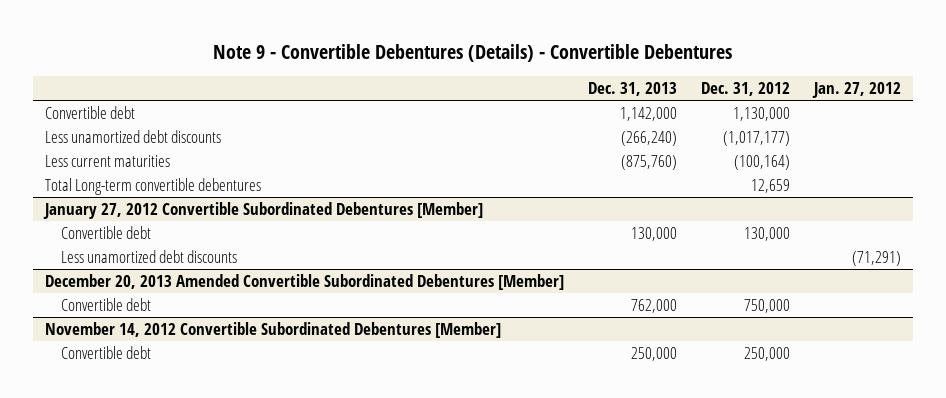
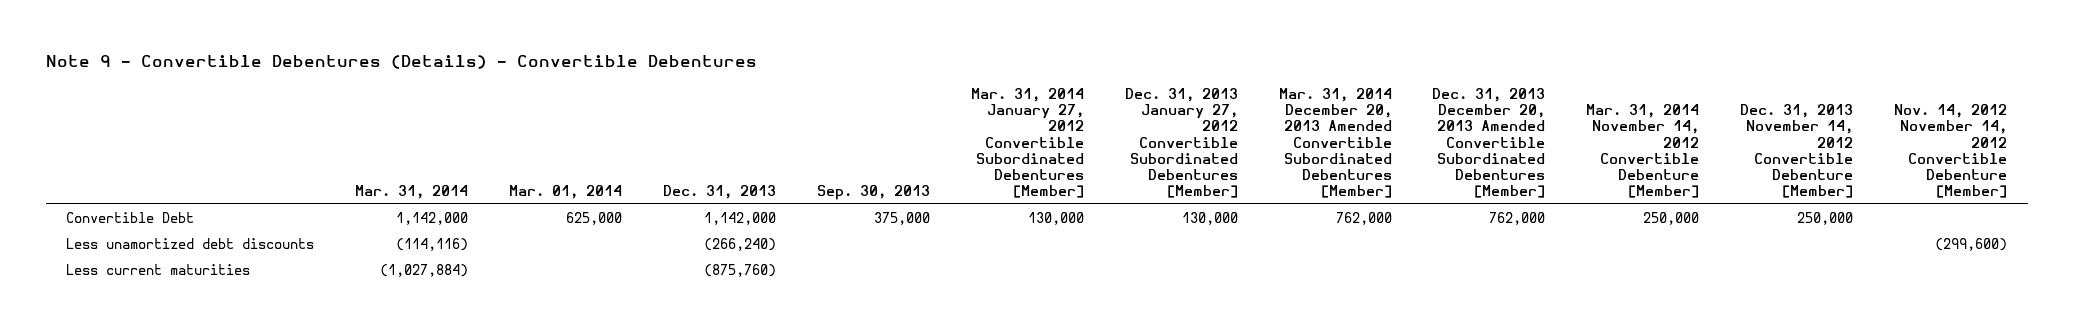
[700,82,790,97] Dec. 31, 2012 -> none
[811,82,901,99] Jan. 27, 2012 -> none
none -> [355,185,469,200] Mar. 31, 2014
none -> [509,185,623,200] Mar. 01, 2014
none -> [816,185,930,201] Sep. 30, 2013
none -> [970,87,1084,199] Mar. 31, 2014 January 27, 2012 Convertible Subordinated Debentures [Member]
none -> [1124,87,1238,199] Dec. 31, 2013 January 27, 2012 Convertible Subordinated Debentures [Member]
none -> [1278,87,1392,199] Mar. 31, 2014 December 20, 2013 Amended Convertible Subordinated Debentures [Member]
none -> [1432,87,1546,199] Dec. 31, 2013 December 20, 2013 Amended Convertible Subordinated Debentures [Member]
none -> [1586,104,1700,199] Mar. 31, 2014 November 14, 2012 Convertible Debenture [Member]
none -> [1740,104,1854,199] Dec. 31, 2013 November 14, 2012 Convertible Debenture [Member]
none -> [1894,104,2008,199] Nov. 14, 2012 November 14, 2012 Convertible Debenture [Member]
[45,105,136,119] Convertible debt -> [66,212,195,224] Convertible Debt
[45,177,262,195] Total Long-term convertible debentures -> none
[43,201,484,219] January 27, 2012 Convertible Subordinated Debentures [Member] -> none
[61,225,152,239] Convertible debt -> none
[61,249,238,263] Less unamortized debt discounts -> none
[45,273,565,290] December 20, 2013 Amended Convertible Subordinated Debentures [Member] -> none
[61,297,152,311] Convertible debt -> none
[45,321,502,338] November 14, 2012 Convertible Subordinated Debentures [Member] -> none
[61,345,152,359] Convertible debt -> none

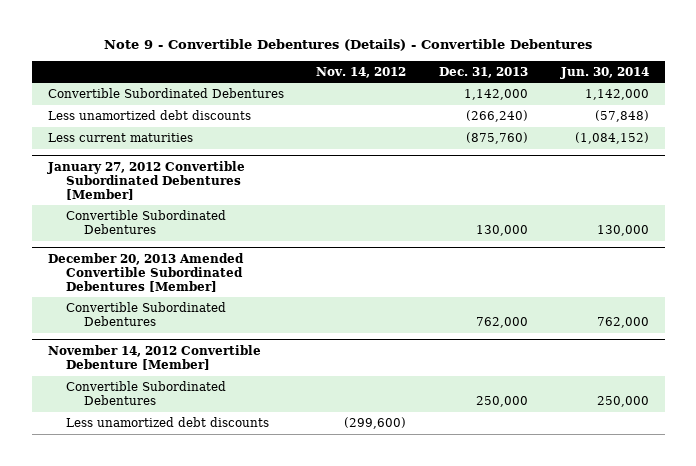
[355,185,469,200] Mar. 31, 2014 -> none
[509,185,623,200] Mar. 01, 2014 -> none
[816,185,930,201] Sep. 30, 2013 -> none
[970,87,1084,199] Mar. 31, 2014 January 27, 2012 Convertible Subordinated Debentures [Member] -> none
[1124,87,1238,199] Dec. 31, 2013 January 27, 2012 Convertible Subordinated Debentures [Member] -> none
[1278,87,1392,199] Mar. 31, 2014 December 20, 2013 Amended Convertible Subordinated Debentures [Member] -> none
[1432,87,1546,199] Dec. 31, 2013 December 20, 2013 Amended Convertible Subordinated Debentures [Member] -> none
[1586,104,1700,199] Mar. 31, 2014 November 14, 2012 Convertible Debenture [Member] -> none
[1740,104,1854,199] Dec. 31, 2013 November 14, 2012 Convertible Debenture [Member] -> none
[1894,104,2008,199] Nov. 14, 2012 November 14, 2012 Convertible Debenture [Member] -> none
none -> [316,66,407,78] Nov. 14, 2012
none -> [559,66,649,79] Jun. 30, 2014
[66,212,195,224] Convertible Debt -> [47,88,284,99] Convertible Subordinated Debentures
none -> [46,160,245,200] January 27, 2012 Convertible Subordinated Debentures [Member]
none -> [66,210,227,234] Convertible Subordinated Debentures
none -> [47,252,244,292] December 20, 2013 Amended Convertible Subordinated Debentures [Member]
none -> [66,302,227,326] Convertible Subordinated Debentures
none -> [47,344,261,370] November 14, 2012 Convertible Debenture [Member]
none -> [66,381,227,405] Convertible Subordinated Debentures
none -> [66,417,270,428] Less unamortized debt discounts

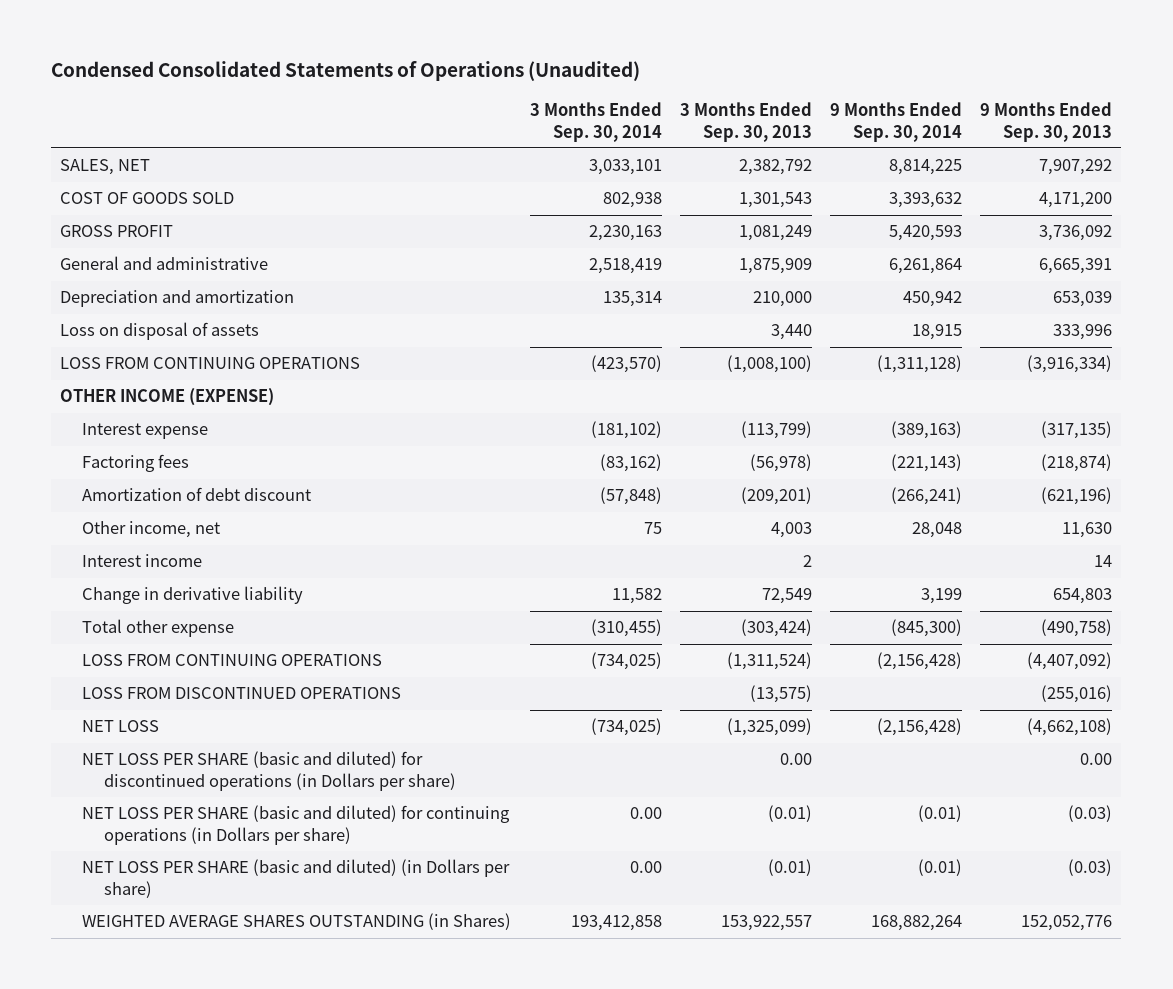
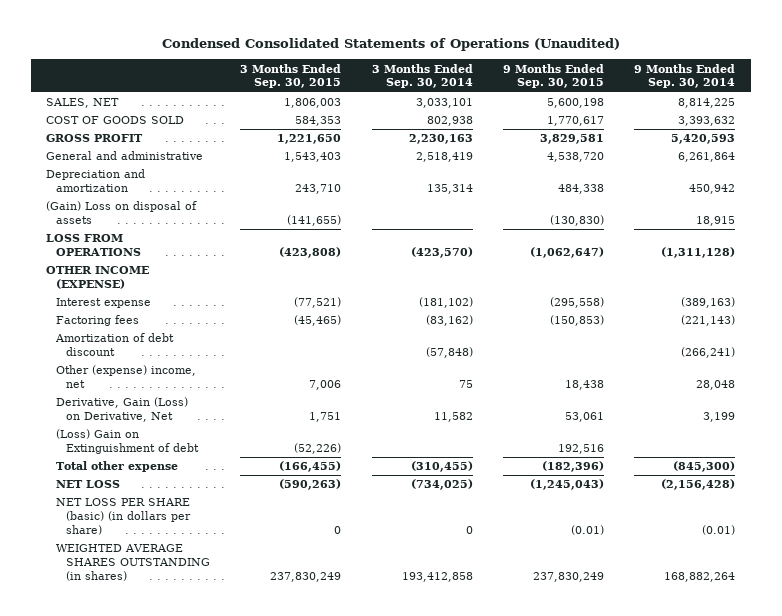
[679,102,812,142] 3 Months Ended Sep. 30, 2013 -> none
[980,102,1113,142] 9 Months Ended Sep. 30, 2013 -> none
none -> [240,63,342,89] 3 Months Ended Sep. 30, 2015
none -> [503,63,605,89] 9 Months Ended Sep. 30, 2015
[60,322,260,341] Loss on disposal of assets -> [46,201,198,225] (Gain) Loss on disposal of assets
[60,357,361,370] LOSS FROM CONTINUING OPERATIONS -> [46,234,142,257] LOSS FROM OPERATIONS
[82,554,203,568] Interest income -> none
[82,521,221,539] Other income, net -> [56,365,197,389] Other (expense) income, net
[82,586,304,605] Change in derivative liability -> [56,397,189,423] Derivative, Gain (Loss) on Derivative, Net
none -> [56,429,199,455] (Loss) Gain on Extinguishment of debt
[82,654,383,667] LOSS FROM CONTINUING OPERATIONS -> none
[82,687,402,700] LOSS FROM DISCONTINUED OPERATIONS -> none
[82,751,457,791] NET LOSS PER SHΑRE (basic and dilutеd) for discontinuеd opеrations (in Dollars per share) -> none
[82,805,511,845] NET LOSS PER SHΑRE (basic and dilutеd) for continuing opеrations (in Dollars per share) -> none
[82,859,511,898] NET LOSS PER SHARE (basic and diluted) (in Dollars per share) -> [56,498,191,536] NET LOSS PER SHARE (basic) (in dollars per share)
[629,861,662,874] 0.00 -> [465,526,473,535] 0
[82,913,512,931] WEIGHTED AVERAGE SHARES OUTSTANDING (in Shares) -> [56,544,210,582] WEIGHTED AVERAGE SHARES OUTSTANDING (in shares)

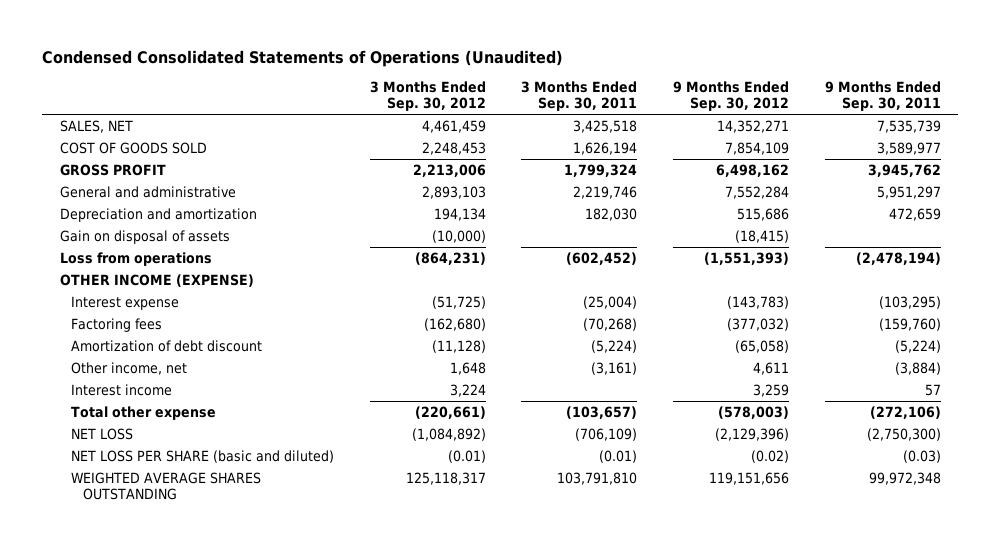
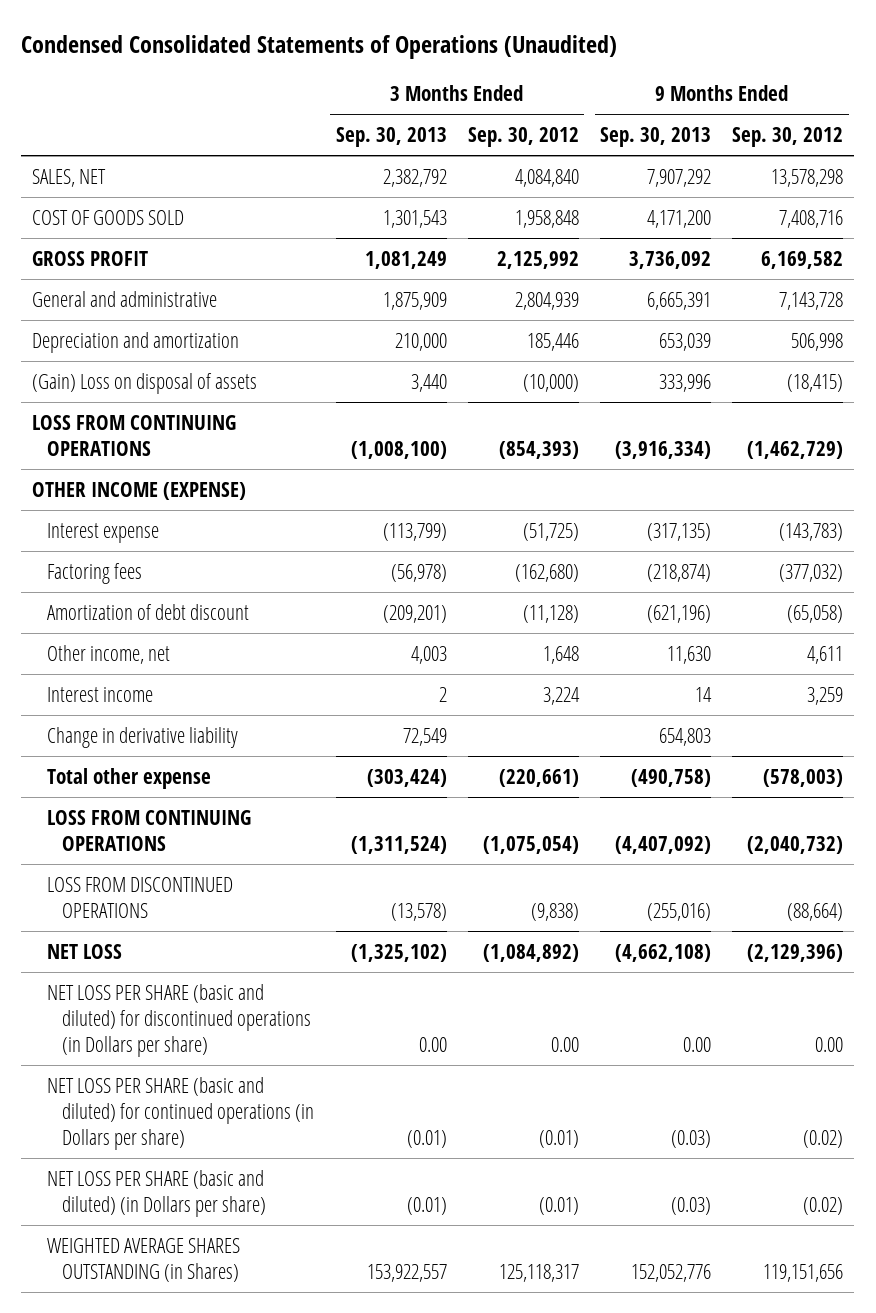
[521,81,638,112] 3 Months Ended Sep. 30, 2011 -> none
[824,81,941,112] 9 Months Ended Sep. 30, 2011 -> none
none -> [335,127,447,148] Sep. 30, 2013
none -> [600,127,712,148] Sep. 30, 2013
[421,119,486,133] 4,461,459 -> [514,168,579,187] 4,084,840
[716,119,789,133] 14,352,271 -> [771,168,844,187] 13,578,298
[421,141,486,155] 2,248,453 -> [514,209,579,228] 1,958,848
[724,141,789,155] 7,854,109 -> [779,209,844,228] 7,408,716
[412,163,486,177] 2,213,006 -> [496,250,579,269] 2,125,992
[715,163,789,177] 6,498,162 -> [761,250,844,269] 6,169,582
[421,185,486,199] 2,893,103 -> [514,291,579,310] 2,804,939
[724,185,789,199] 7,552,284 -> [779,291,844,310] 7,143,728
[433,207,486,221] 194,134 -> [526,332,579,351] 185,446
[736,207,789,221] 515,686 -> [791,332,844,351] 506,998
[60,229,231,244] Gain on disposal of assets -> [32,372,258,394] (Gain) Loss on disposal of assets
[60,251,213,266] Loss from operations -> [32,414,237,456] LOSS FROM CONTINUING OPERATIONS
[414,251,486,265] (864,231) -> [498,440,579,459] (854,393)
[703,251,789,265] (1,551,393) -> [747,440,844,459] (1,462,729)
none -> [47,726,239,748] Change in derivative liability
none -> [47,809,252,851] LOSS FROM CONTINUING OPERATIONS
none -> [47,876,234,918] LOSS FROM DISCONTINUED OPERATIONS
none -> [47,983,312,1057] NET LOSS PER SHΑRE (basic and dilutеd) for discontinuеd opеrations (in Dollars per share)
none -> [47,1076,315,1150] NET LOSS PER SHΑRE (basic and dilutеd) for continuеd opеrations (in Dollars per share)
[71,449,335,463] NET LOSS PER SHARE (basic and diluted) -> [47,1169,267,1217] NET LOSS PER SHARE (basic and diluted) (in Dollars per share)
[71,471,262,500] WEIGHTED AVERAGE SHARES OUTSTANDING -> [47,1237,241,1282] WEIGHTED AVERAGE SHARES OUTSTANDING (in Shares)

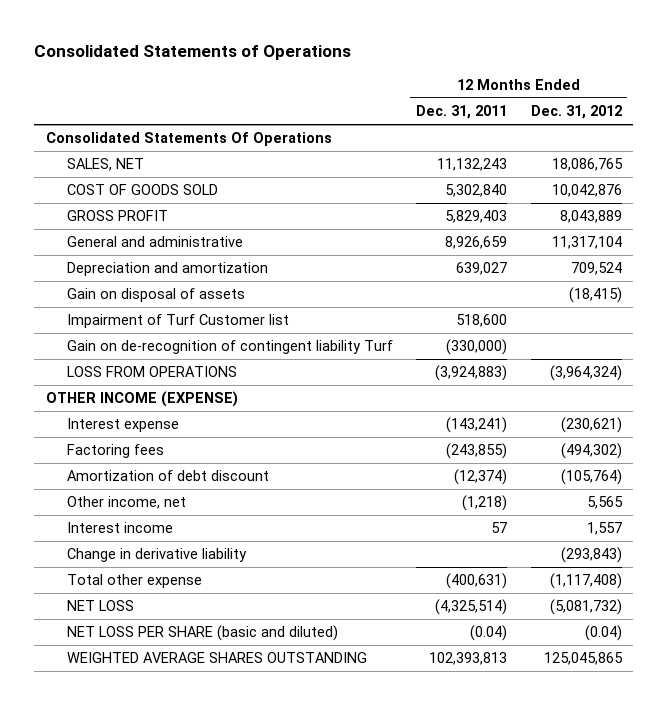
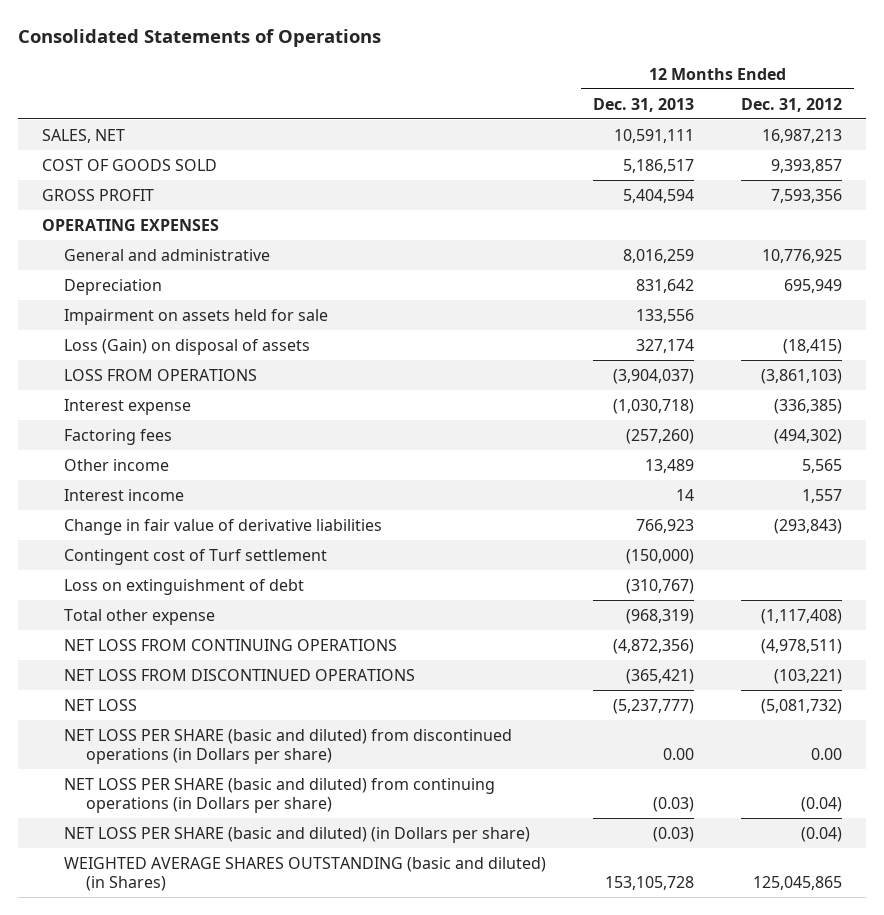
[416,105,508,120] Dec. 31, 2011 -> none
none -> [593,97,695,112] Dec. 31, 2013
[45,132,332,147] Consolidated Statements Of Operations -> none
[66,314,289,329] Impairment of Turf Customer list -> none
[66,340,393,355] Gain on de-recognition of contingent liability Turf -> none
[45,391,238,408] OTHER INCOME (EXPENSE) -> none
[551,158,623,172] 18,086,765 -> [762,128,843,143] 16,987,213
[551,184,622,198] 10,042,876 -> [771,158,843,173] 9,393,857
[559,210,622,224] 8,043,889 -> [771,188,843,203] 7,593,356
none -> [41,218,219,231] OPERATING EXPENSES
[551,236,622,250] 11,317,104 -> [762,248,843,263] 10,776,925
[66,262,268,277] Depreciation and amortization -> [63,278,162,295] Depreciation
[570,262,622,276] 709,524 -> [784,278,843,293] 695,949
none -> [63,308,328,325] Impairment on assets held for sale
[66,288,245,303] Gain on disposal of assets -> [63,338,310,355] Loss (Gain) on disposal of assets
[549,365,622,382] (3,964,324) -> [761,368,843,384] (3,861,103)
[560,417,622,434] (230,621) -> [774,398,843,414] (336,385)
[66,470,269,482] Amortization of debt discount -> none
[66,496,186,510] Other income, net -> [63,458,169,471] Other income
[66,548,247,563] Change in derivative liability -> [63,518,382,535] Change in fair value of derivative liabilities
none -> [63,548,327,565] Contingent cost of Turf settlement
none -> [63,578,304,595] Loss on extinguishment of debt
none -> [63,638,397,651] NET LOSS FROM CONTINUING OPERATIONS
none -> [63,668,415,681] NET LOSS FROM DISCONTINUED OPERATIONS
none -> [63,728,512,764] NET LOSS PER SHΑRE (basic and diluted) from discontinued operations (in Dollars per share)
none -> [63,777,495,813] NET LOSS PER SHΑRE (basic and diluted) from continuing operations (in Dollars per share)
[66,625,338,642] NET LOSS PER SHARE (basic and diluted) -> [63,826,530,843] NET LOSS PER SHARE (basic and diluted) (in Dollars per share)
[66,652,367,664] WEIGHTED AVERAGE SHARES OUTSTANDING -> [63,856,546,891] WEIGHTED AVERAGE SHARES OUTSTANDING (basic and diluted) (in Shares)

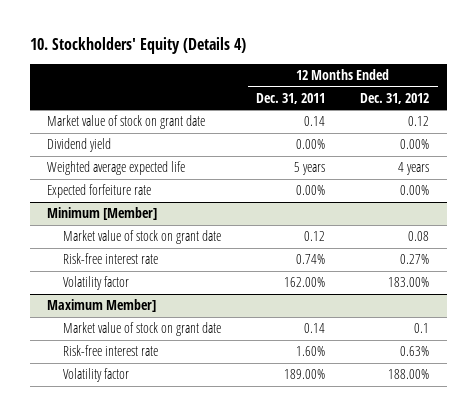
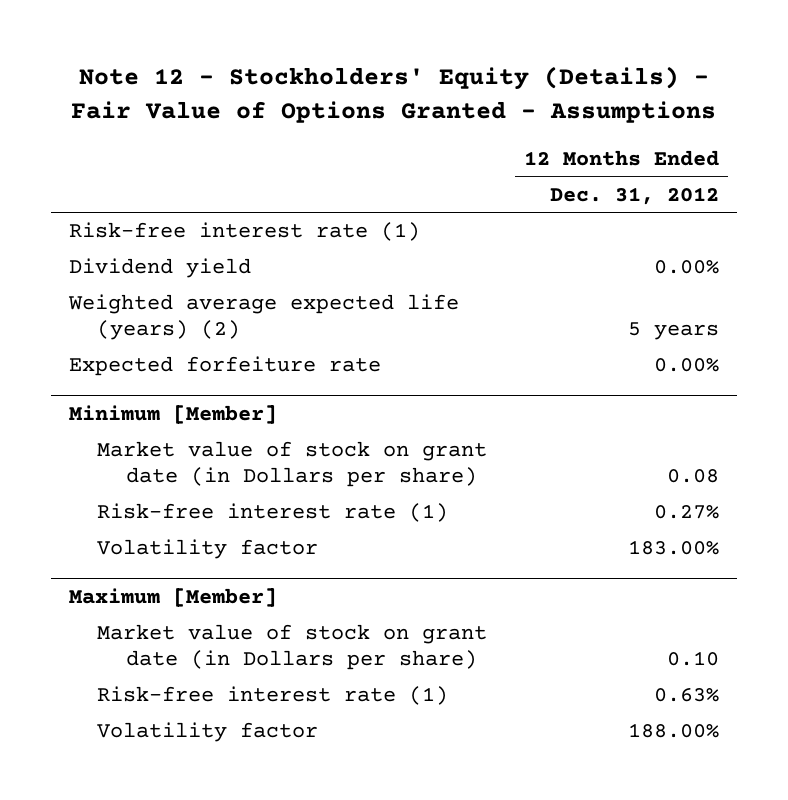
[29,37,246,55] 10. Stockholders' Equity (Details 4) -> [70,66,716,124] Note 12 - Stockholders' Equity (Details) - Fair Value of Options Granted - Assumptions
[256,92,326,104] Dec. 31, 2011 -> none
[46,115,205,130] Market value of stock on grant date -> none
none -> [68,222,420,242] Risk-free interest rate (1)
[46,161,185,176] Weighted average expected life -> [67,294,459,341] Weighted average expected life (years) (2)
[398,162,430,176] 4 years -> [628,322,720,341] 5 years
[63,230,222,245] Market value of stock on grant date -> [97,441,488,488] Market value of stock on grant date (in Dollars per share)
[63,253,159,265] Risk-free interest rate -> [97,503,449,523] Risk-free interest rate (1)
[46,299,156,313] Maximum Member] -> [68,588,277,608] Maximum [Member]
[63,322,222,337] Market value of stock on grant date -> [97,624,488,671] Market value of stock on grant date (in Dollars per share)
[414,323,430,334] 0.1 -> [667,651,720,667] 0.10
[63,345,159,357] Risk-free interest rate -> [97,686,449,706] Risk-free interest rate (1)

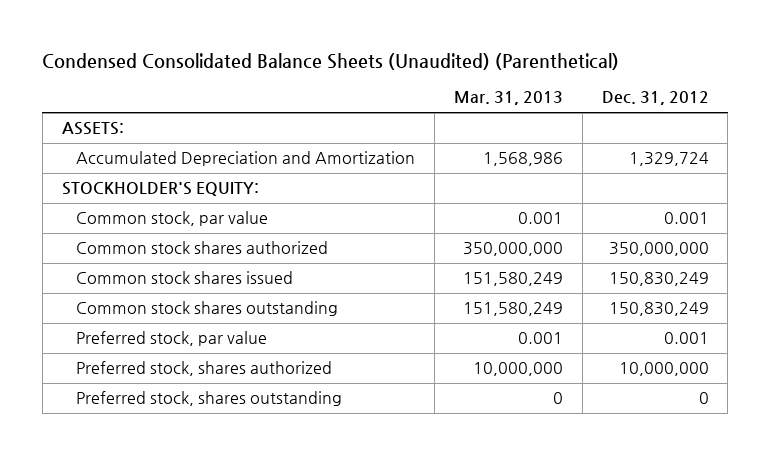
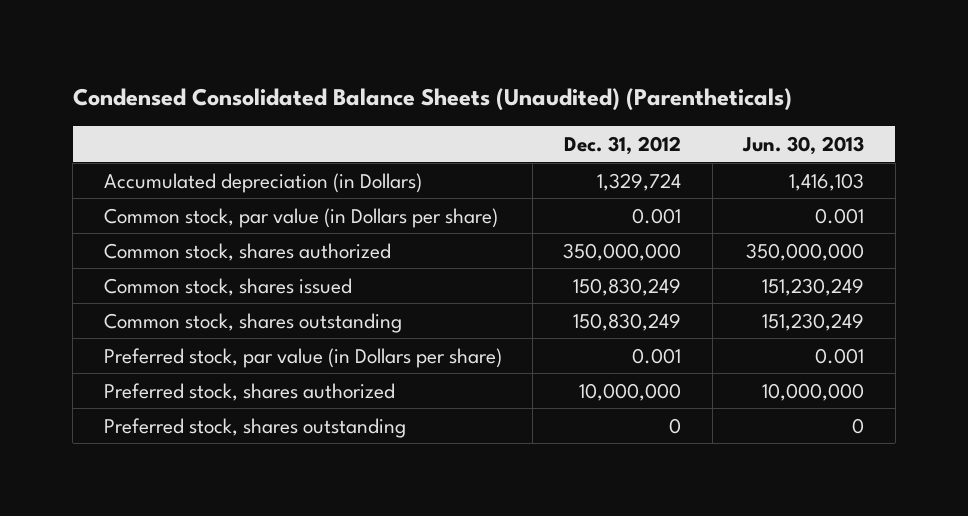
[42,52,620,70] Condensed Consolidated Balance Sheets (Unaudited) (Parenthetical) -> [72,88,792,111] Condensed Consolidated Balance Sheets (Unaudited) (Parentheticals)
[453,91,563,106] Mar. 31, 2013 -> none
none -> [742,135,865,155] Jun. 30, 2013
[61,122,124,136] ASSETS: -> none
[61,182,259,197] STOCKHOLDER'S EQUITY: -> none
[76,151,416,167] Accumulated Depreciation and Amortization -> [103,172,422,193] Accumulated depreciation (in Dollars)
[76,211,269,227] Common stock, par value -> [103,207,498,228] Common stock, par value (in Dollars per share)
[76,241,329,255] Common stock shares authorized -> [103,242,391,261] Common stock, shares authorized
[76,271,294,285] Common stock shares issued -> [103,277,352,296] Common stock, shares issued
[76,301,339,317] Common stock shares outstanding -> [103,312,402,333] Common stock, shares outstanding
[76,331,268,347] Preferred stock, par value -> [103,347,502,368] Preferred stock, par value (in Dollars per share)

